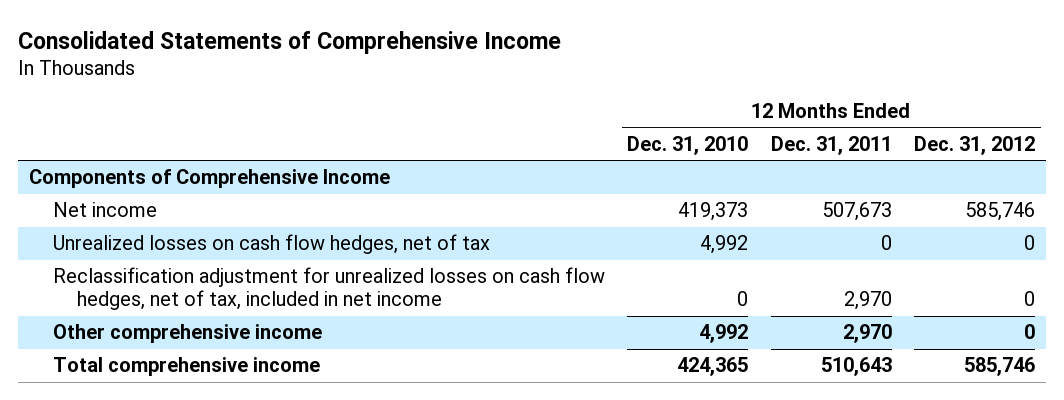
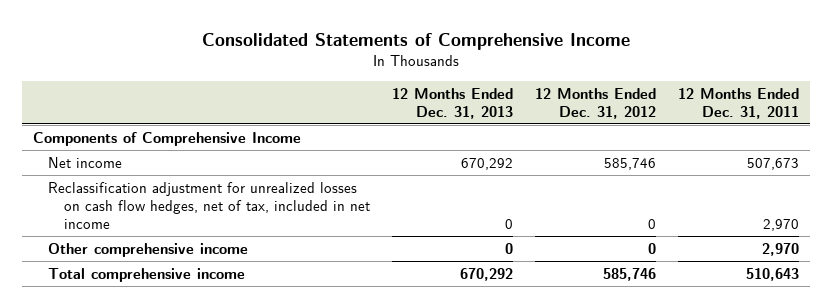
[627,135,749,155] Dec. 31, 2010 -> none
none -> [391,87,513,119] 12 Months Ended Dec. 31, 2013
[53,234,491,255] Unrealized losses on cash flow hedges, net of tax -> none

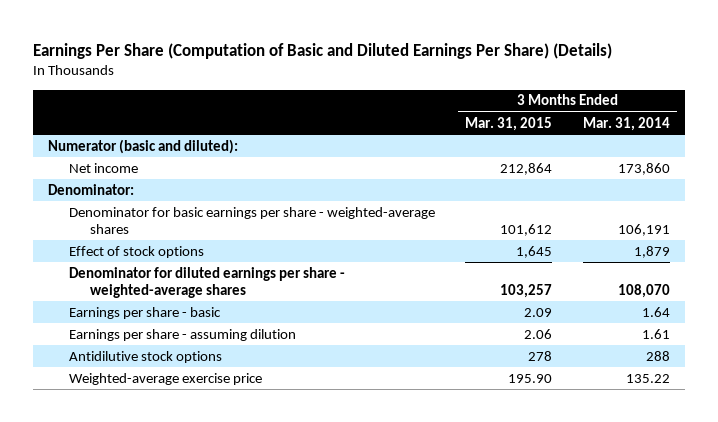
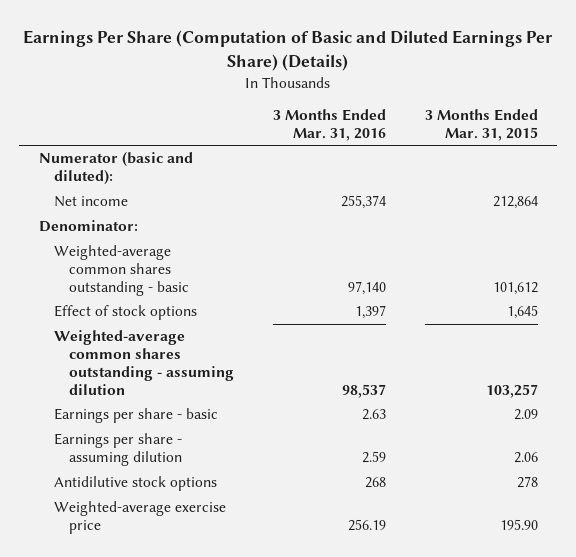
[582,116,670,131] Mar. 31, 2014 -> none
none -> [272,109,386,142] 3 Months Ended Mar. 31, 2016
[69,206,436,234] Denominator for basic earnings per share - weighted-average shares -> [53,245,190,297] Weighted-average common shares outstanding - basic
[69,266,346,298] Denominator for diluted earnings per share - weighted-average shares -> [53,330,235,396] Weighted-average common shares outstanding - assuming dilution

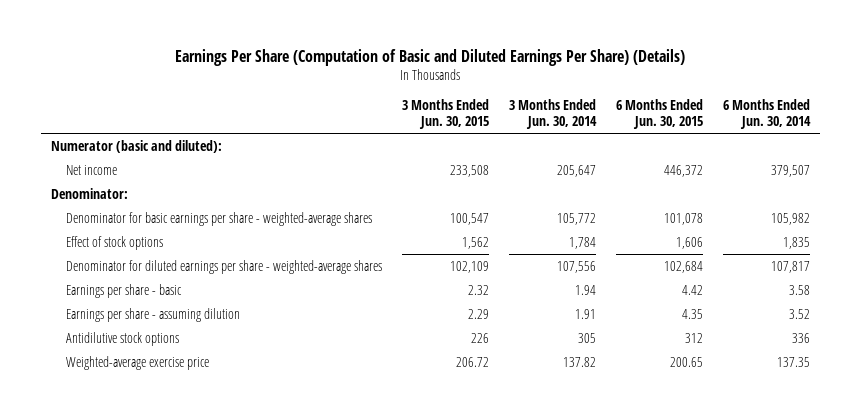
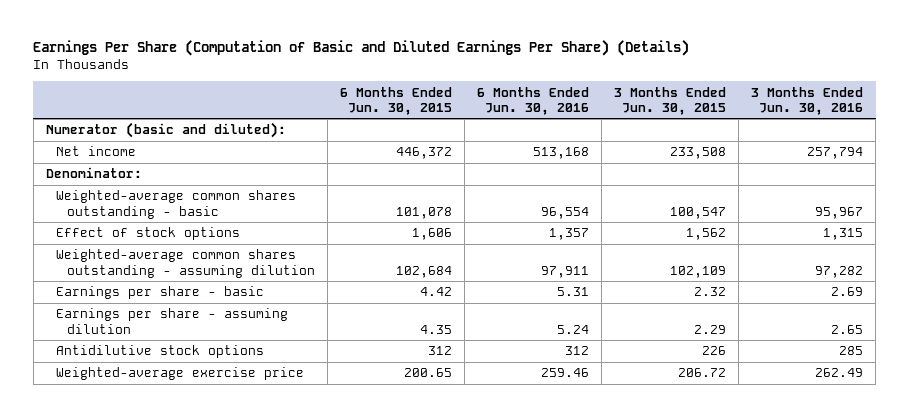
[509,99,598,129] 3 Months Ended Jun. 30, 2014 -> none
[722,99,811,129] 6 Months Ended Jun. 30, 2014 -> none
none -> [477,86,590,115] 6 Months Ended Jun. 30, 2016
none -> [751,86,864,115] 3 Months Ended Jun. 30, 2016
[66,211,373,226] Denominator for basic earnings per share - weighted-average shares -> [56,190,297,219] Weighted-average common shares outstanding - basic
[66,259,383,274] Denominator for diluted earnings per share - weighted-average shares -> [56,249,315,278] Weighted-average common shares outstanding - assuming dilution

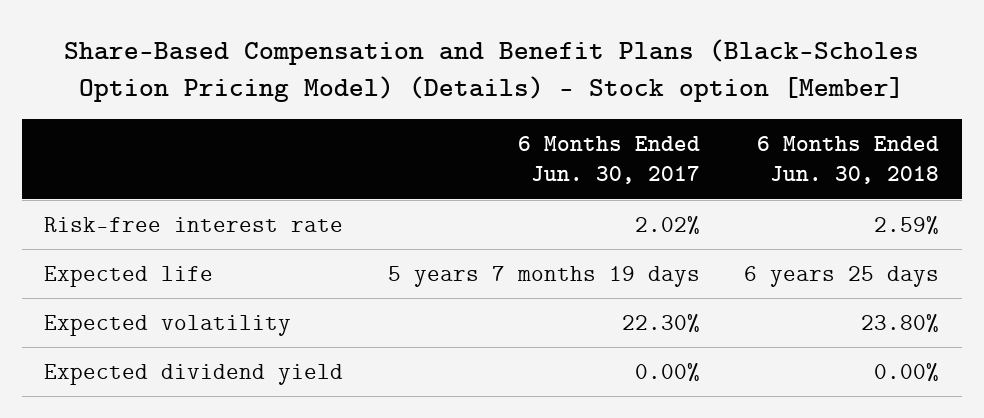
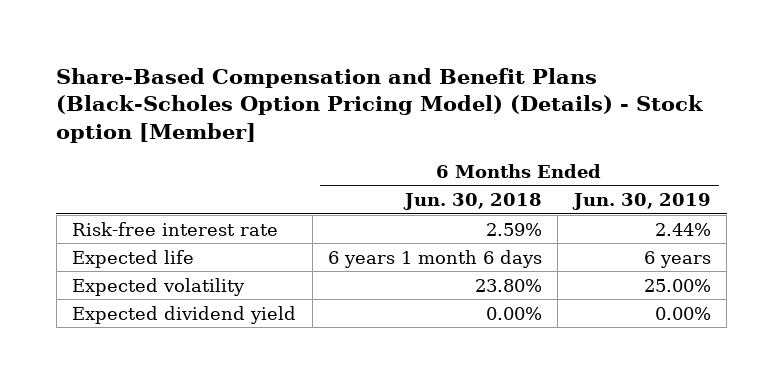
[517,135,700,185] 6 Months Ended Jun. 30, 2017 -> none
none -> [571,193,711,211] Jun. 30, 2019
[744,265,940,287] 6 years 25 days -> [327,249,542,268] 6 years 1 month 6 days

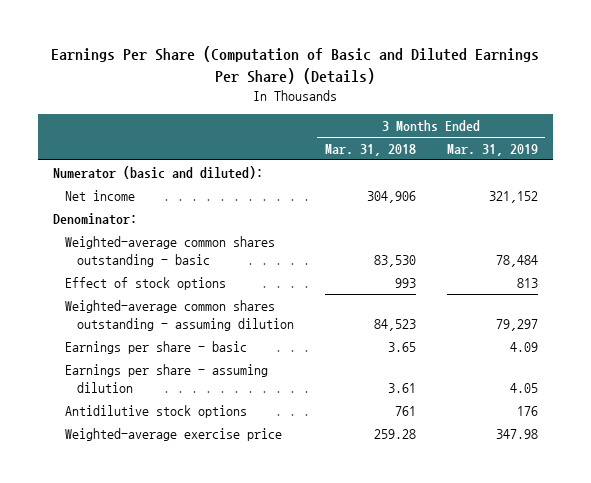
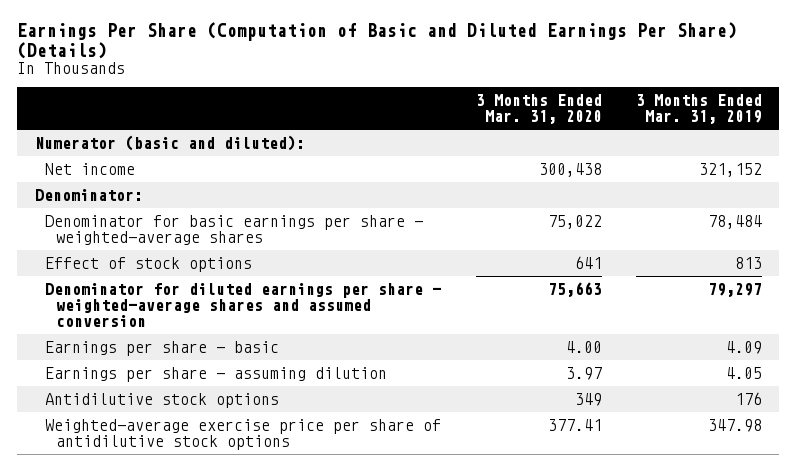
[325,143,417,156] Mar. 31, 2018 -> none
none -> [475,94,602,125] 3 Months Ended Mar. 31, 2020
[65,235,276,267] Weighted-average common shares outstanding - basic -> [45,214,424,246] Denominator for basic earnings per share - weighted-average shares
[65,299,295,331] Weighted-average common shares outstanding - assuming dilution -> [45,282,442,328] Denominator for diluted earnings per share - weighted-average shares and assumed conversion
[65,427,283,441] Weighted-average exercise price -> [45,418,442,451] Weighted-average exercise price per share of antidilutive stock options

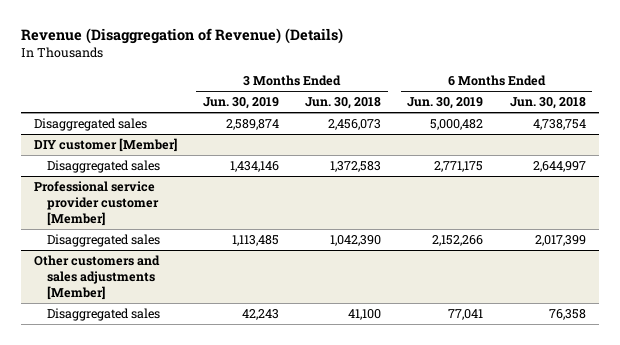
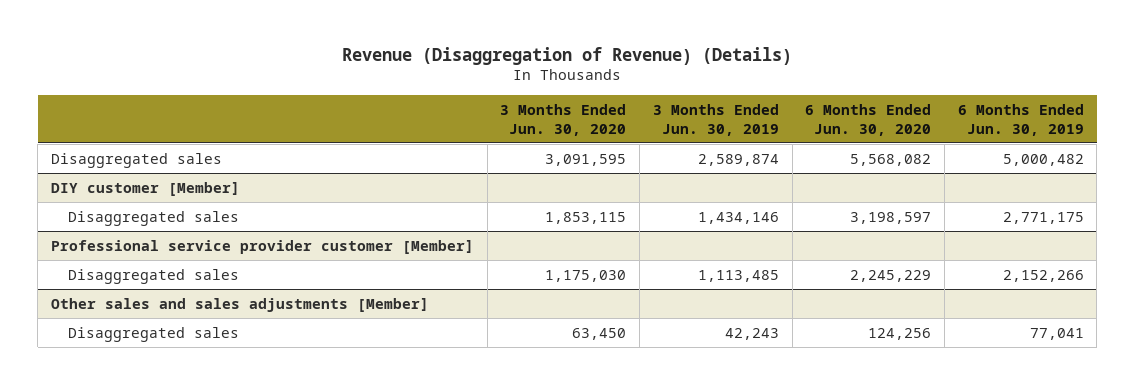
[305,97,382,110] Jun. 30, 2018 -> none
[509,97,586,110] Jun. 30, 2018 -> none
none -> [500,103,627,136] 3 Months Ended Jun. 30, 2020
none -> [805,103,932,136] 6 Months Ended Jun. 30, 2020
[33,255,160,300] Other customers and sales adjustments [Member] -> [51,297,430,312] Other sales and sales adjustments [Member]

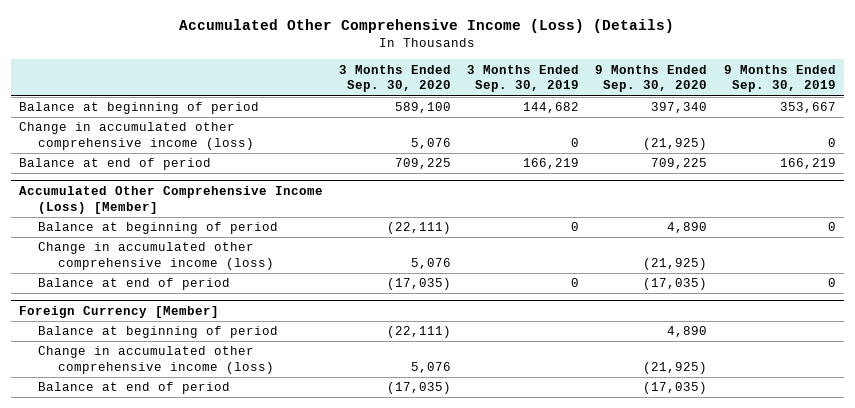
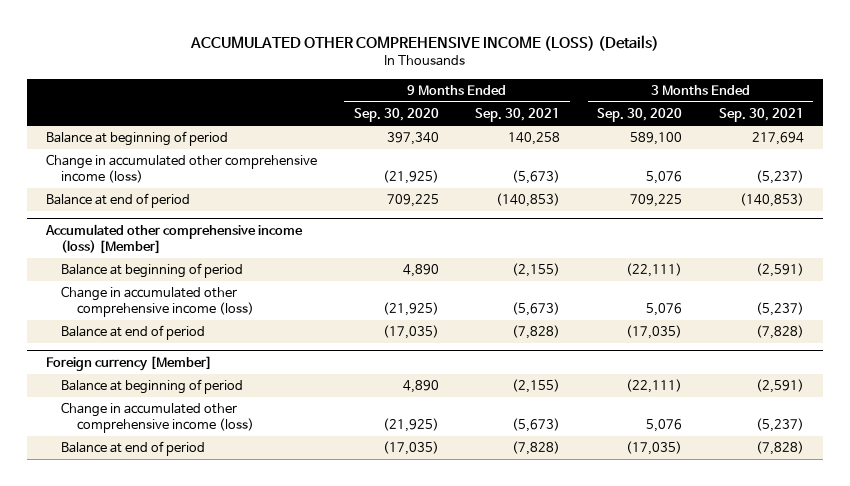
[179,19,675,34] Accumulated Other Comprehensive Income (Loss) (Details) -> [189,34,659,51] ACCUMULATED OTHER COMPREHENSIVE INCOME (LOSS) (Details)
[467,64,580,93] 3 Months Ended Sep. 30, 2019 -> none
[723,64,836,93] 9 Months Ended Sep. 30, 2019 -> none
none -> [475,108,561,123] Sep. 30, 2021
none -> [719,108,805,123] Sep. 30, 2021
[18,186,323,214] Accumulated Other Comprehensive Income (Loss) [Member] -> [44,224,303,255] Accumulated other comprehensive income (loss) [Member]
[18,306,219,319] Foreign Currency [Member] -> [45,356,212,372] Foreign currency [Member]

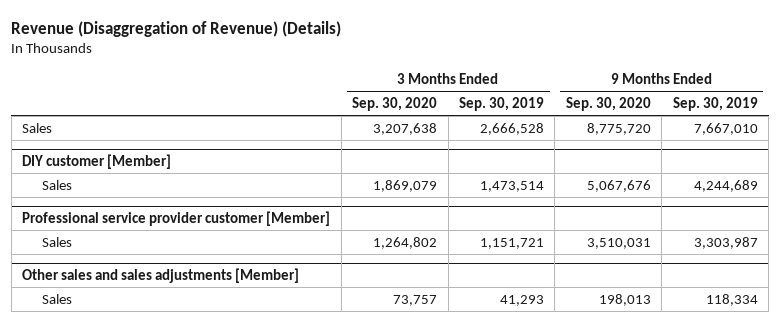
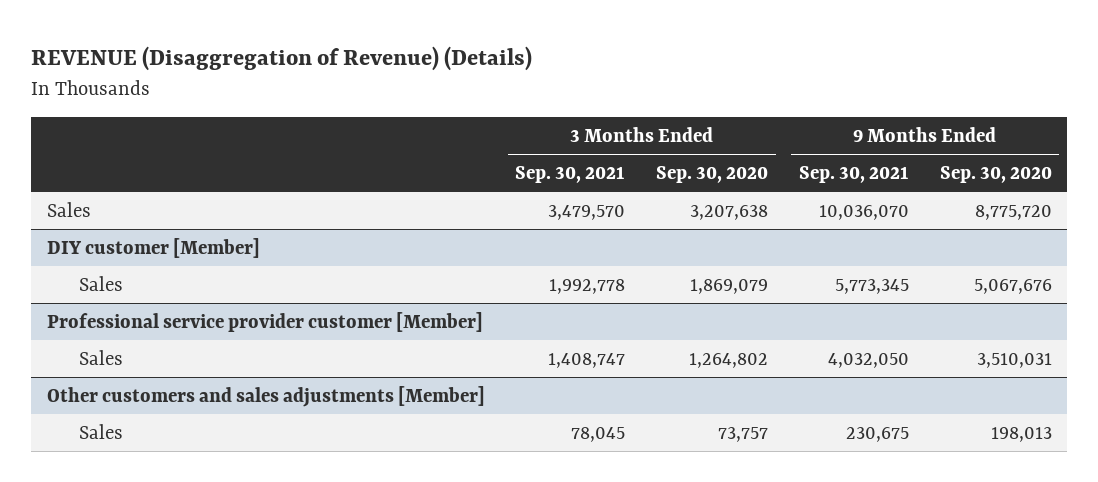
[11,20,342,37] Revenue (Disaggregation of Revenue) (Details) -> [31,46,533,72] REVENUE (Disaggregation of Revenue) (Details)
[459,96,545,111] Sep. 30, 2019 -> none
[672,96,758,111] Sep. 30, 2019 -> none
none -> [515,166,626,184] Sep. 30, 2021
none -> [798,166,909,184] Sep. 30, 2021
[22,267,300,283] Other sales and sales adjustments [Member] -> [46,385,485,407] Other customers and sales adjustments [Member]

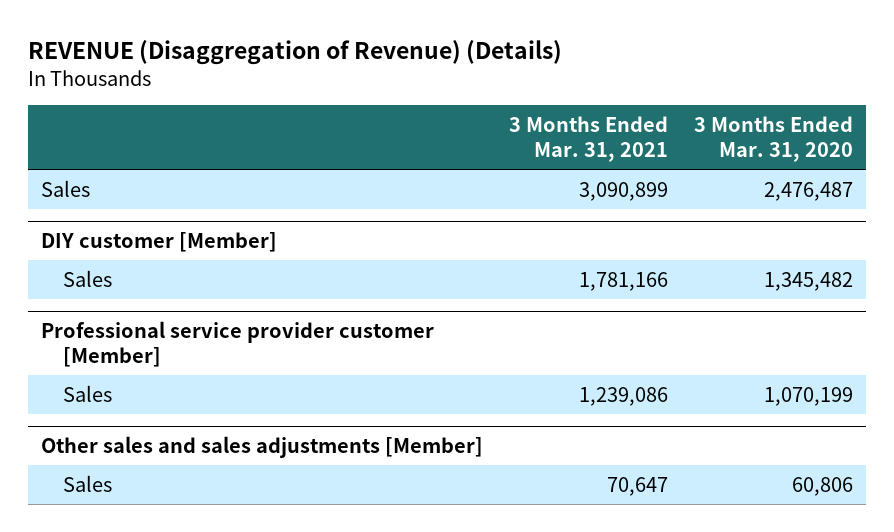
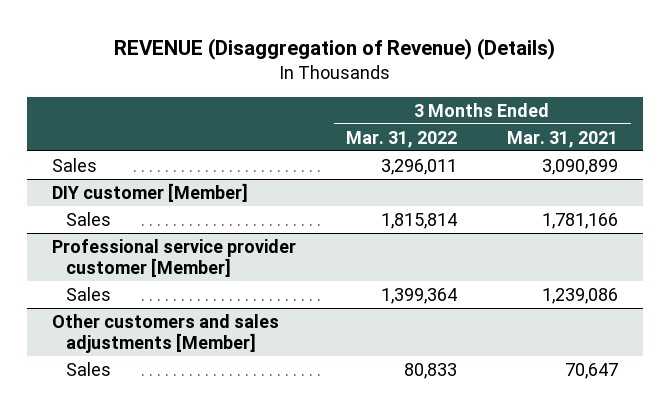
[693,115,853,163] 3 Months Ended Mar. 31, 2020 -> none
none -> [346,130,458,148] Mar. 31, 2022
[40,436,483,459] Other sales and sales adjustments [Member] -> [51,313,279,353] Other customers and sales adjustments [Member]

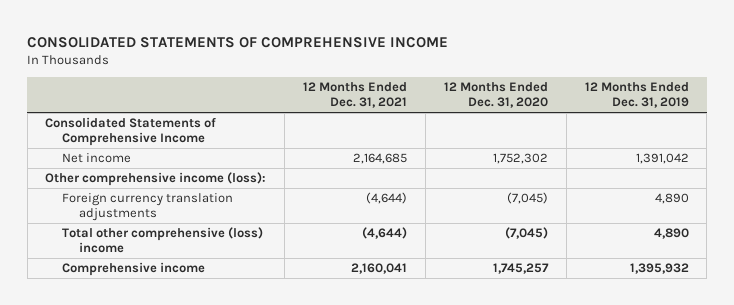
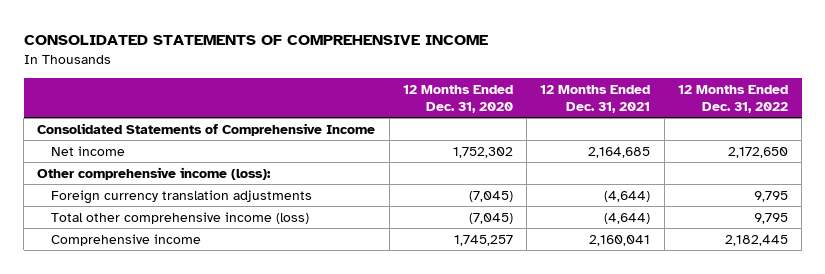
[584,82,689,109] 12 Months Ended Dec. 31, 2019 -> none
none -> [678,85,789,114] 12 Months Ended Dec. 31, 2022
[62,226,264,254] Total other comprehensive (loss) income -> [50,211,309,224] Total other comprehensive income (loss)

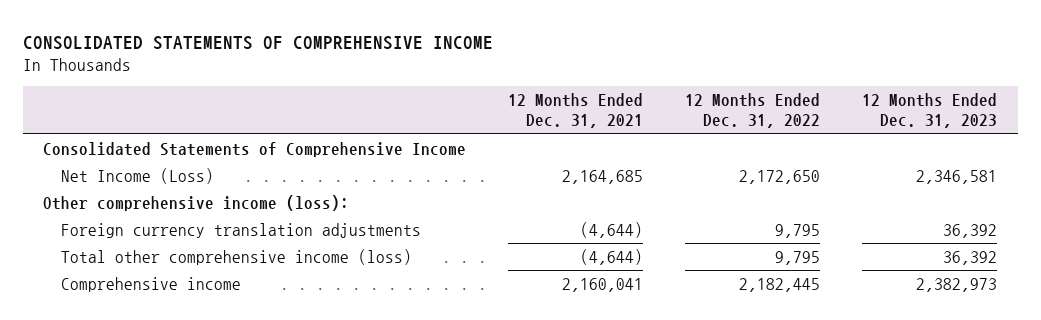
[402,85,513,114] 12 Months Ended Dec. 31, 2020 -> none
none -> [862,92,998,129] 12 Months Ended Dec. 31, 2023
[50,145,125,156] Net income -> [61,167,215,184] Net Income (Loss)

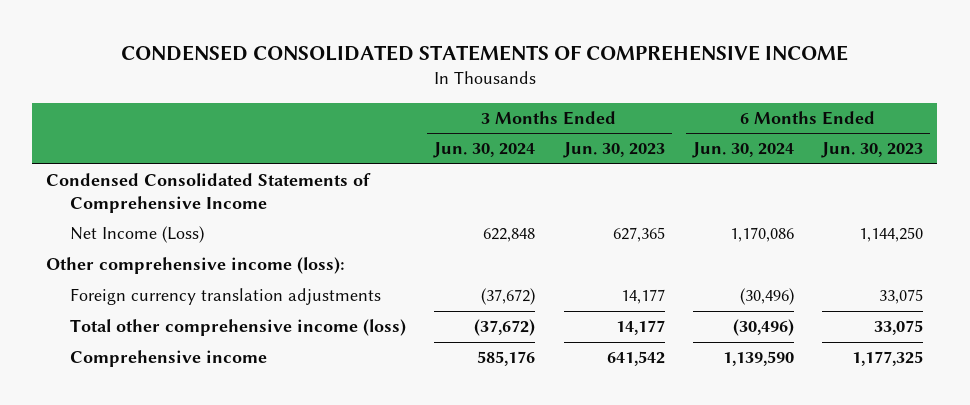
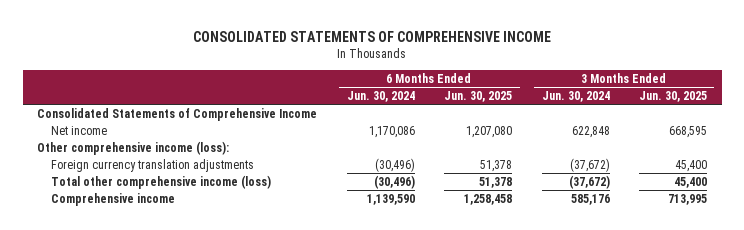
[120,45,848,62] CONDENSED CONSOLIDATED STATEMENTS OF COMPREHENSIVE INCOME -> [193,30,552,42] CONSOLIDATED STATEMENTS OF COMPREHENSIVE INCOME
[562,142,665,159] Jun. 30, 2023 -> none
[821,142,924,159] Jun. 30, 2023 -> none
none -> [444,90,513,102] Jun. 30, 2025
none -> [638,90,707,102] Jun. 30, 2025
[46,173,372,213] Condensed Consolidated Statements of Comprehensive Income -> [37,107,318,121] Consolidated Statements of Comprehensive Income
[69,226,204,244] Net Income (Loss) -> [50,125,107,135] Net income

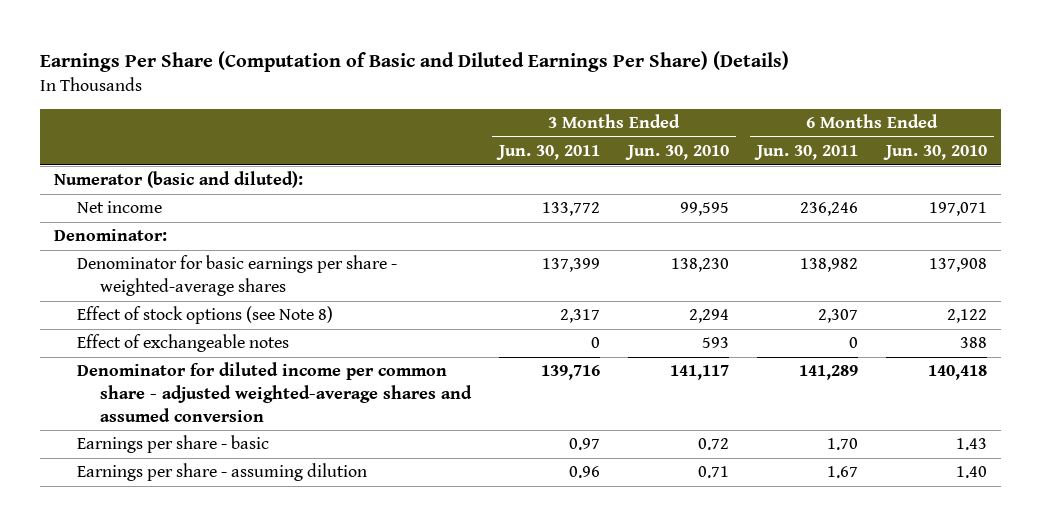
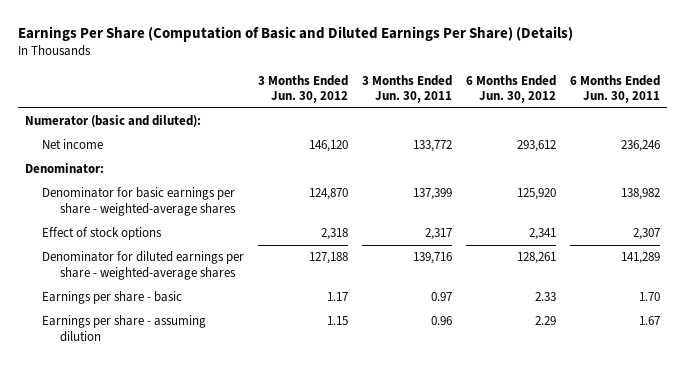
[625,145,730,161] Jun. 30, 2010 -> none
[883,145,988,161] Jun. 30, 2010 -> none
none -> [258,74,349,104] 3 Months Ended Jun. 30, 2012
none -> [465,74,556,104] 6 Months Ended Jun. 30, 2012
[77,334,290,353] Effect of exchangeable notes -> none
[77,306,334,325] Effect of stock options (see Note 8) -> [42,227,163,241] Effect of stock options
[77,362,473,422] Denominator for diluted income per common share - adjusted weighted-average shares and assumed conversion -> [42,251,245,280] Denominator for diluted earnings per share - weighted-average shares

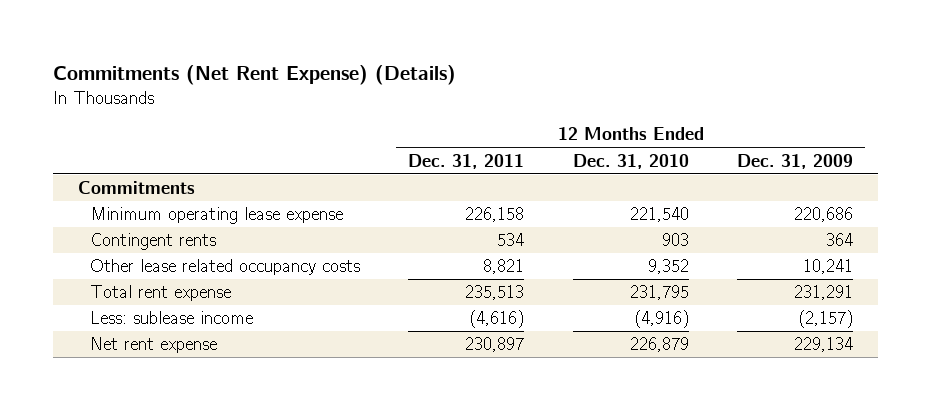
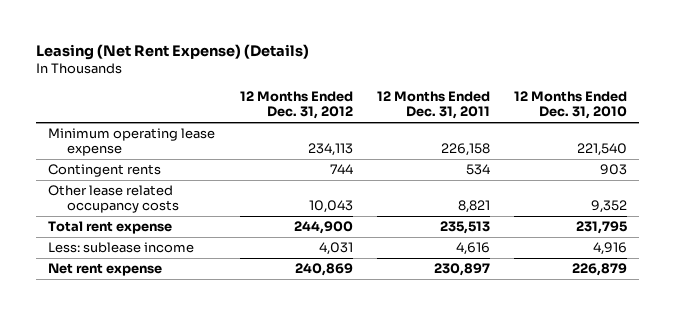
[53,65,457,86] Commitments (Net Rent Expense) (Details) -> [36,44,310,61] Leasing (Net Rent Expense) (Details)
[737,153,854,169] Dec. 31, 2009 -> none
none -> [239,91,353,120] 12 Months Ended Dec. 31, 2012
[77,181,195,195] Commitments -> none
[469,310,525,329] (4,616) -> [455,241,490,255] 4,616
[633,310,689,329] (4,916) -> [593,241,628,255] 4,916

